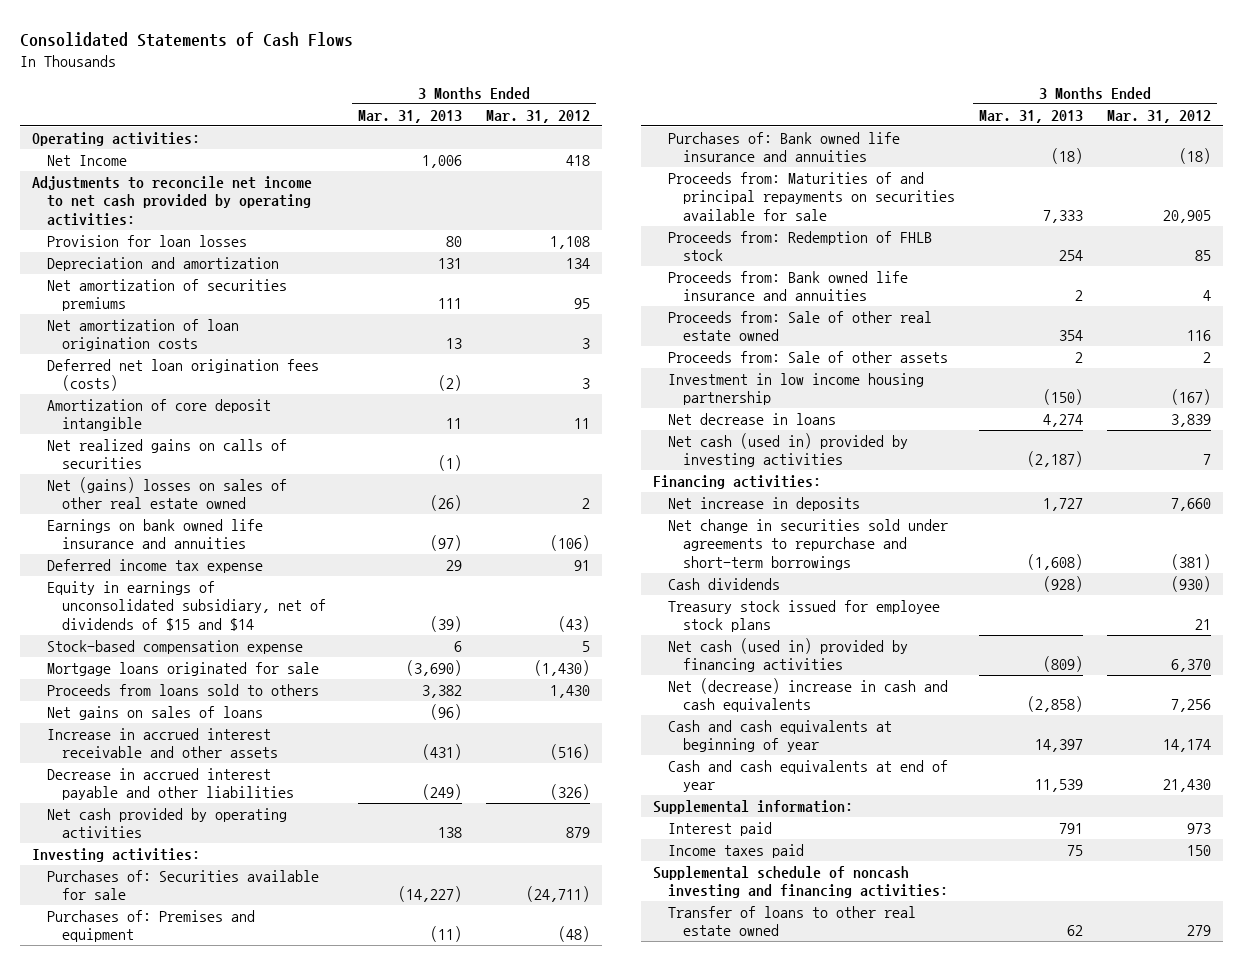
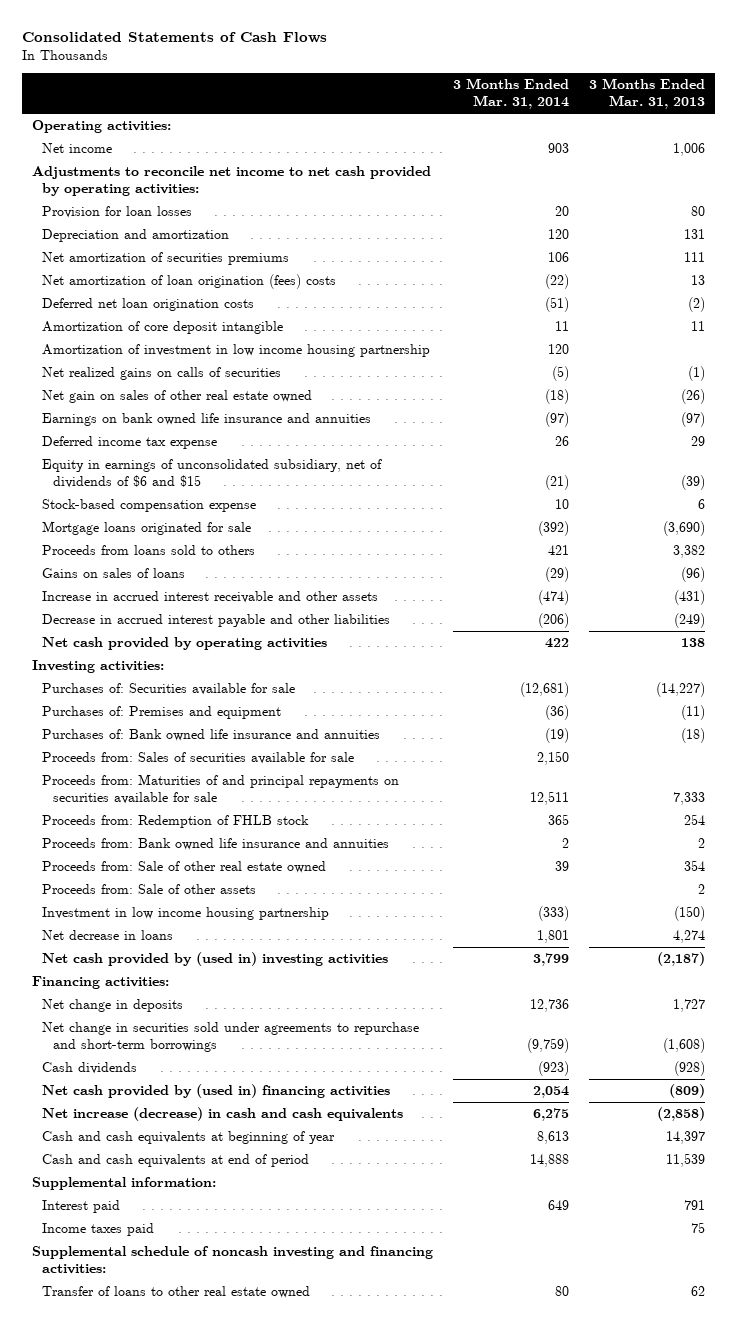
[486,109,591,123] Mar. 31, 2012 -> none
none -> [452,78,569,110] 3 Months Ended Mar. 31, 2014
[47,155,128,167] Net Income -> [42,143,113,154] Net income
[47,319,240,352] Net amortization of loan origination costs -> [42,274,337,290] Net amortization of loan origination (fees) costs
[47,359,320,392] Deferred net loan origination fees (costs) -> [42,298,255,312] Deferred net loan origination costs
none -> [42,344,431,358] Amortization of investment in low income housing partnership
[47,477,288,510] Net (gains) losses on sales of other real estate owned -> [42,390,313,404] Net gain on sales of other real estate owned
[47,581,327,631] Equity in earnings of unconsolidated subsidiary, net of dividends of $15 and $14 -> [42,459,383,488] Equity in earnings of unconsolidated subsidiary, net of dividends of $6 and $15
[47,706,264,721] Net gains on sales of loans -> [42,568,186,579] Gains on sales of loans
none -> [42,752,355,765] Proceeds from: Sales of securities available for sale
[668,433,909,468] Net cash (used in) provided by investing activities -> [42,952,389,967] Net cash provided by (used in) investing activities
[668,497,861,512] Net increase in deposits -> [42,999,184,1013] Net change in deposits
[668,600,941,633] Treasury stock issued for employee stock plans -> none
[668,638,909,673] Net cash (used in) provided by financing activities -> [42,1084,391,1099] Net cash provided by (used in) financing activities
[668,678,949,713] Net (decrease) increase in cash and cash equivalents -> [42,1107,404,1122] Net increase (decrease) in cash and cash equivalents
[668,760,949,793] Cash and cash equivalents at end of year -> [42,1154,310,1168] Cash and cash equivalents at end of period

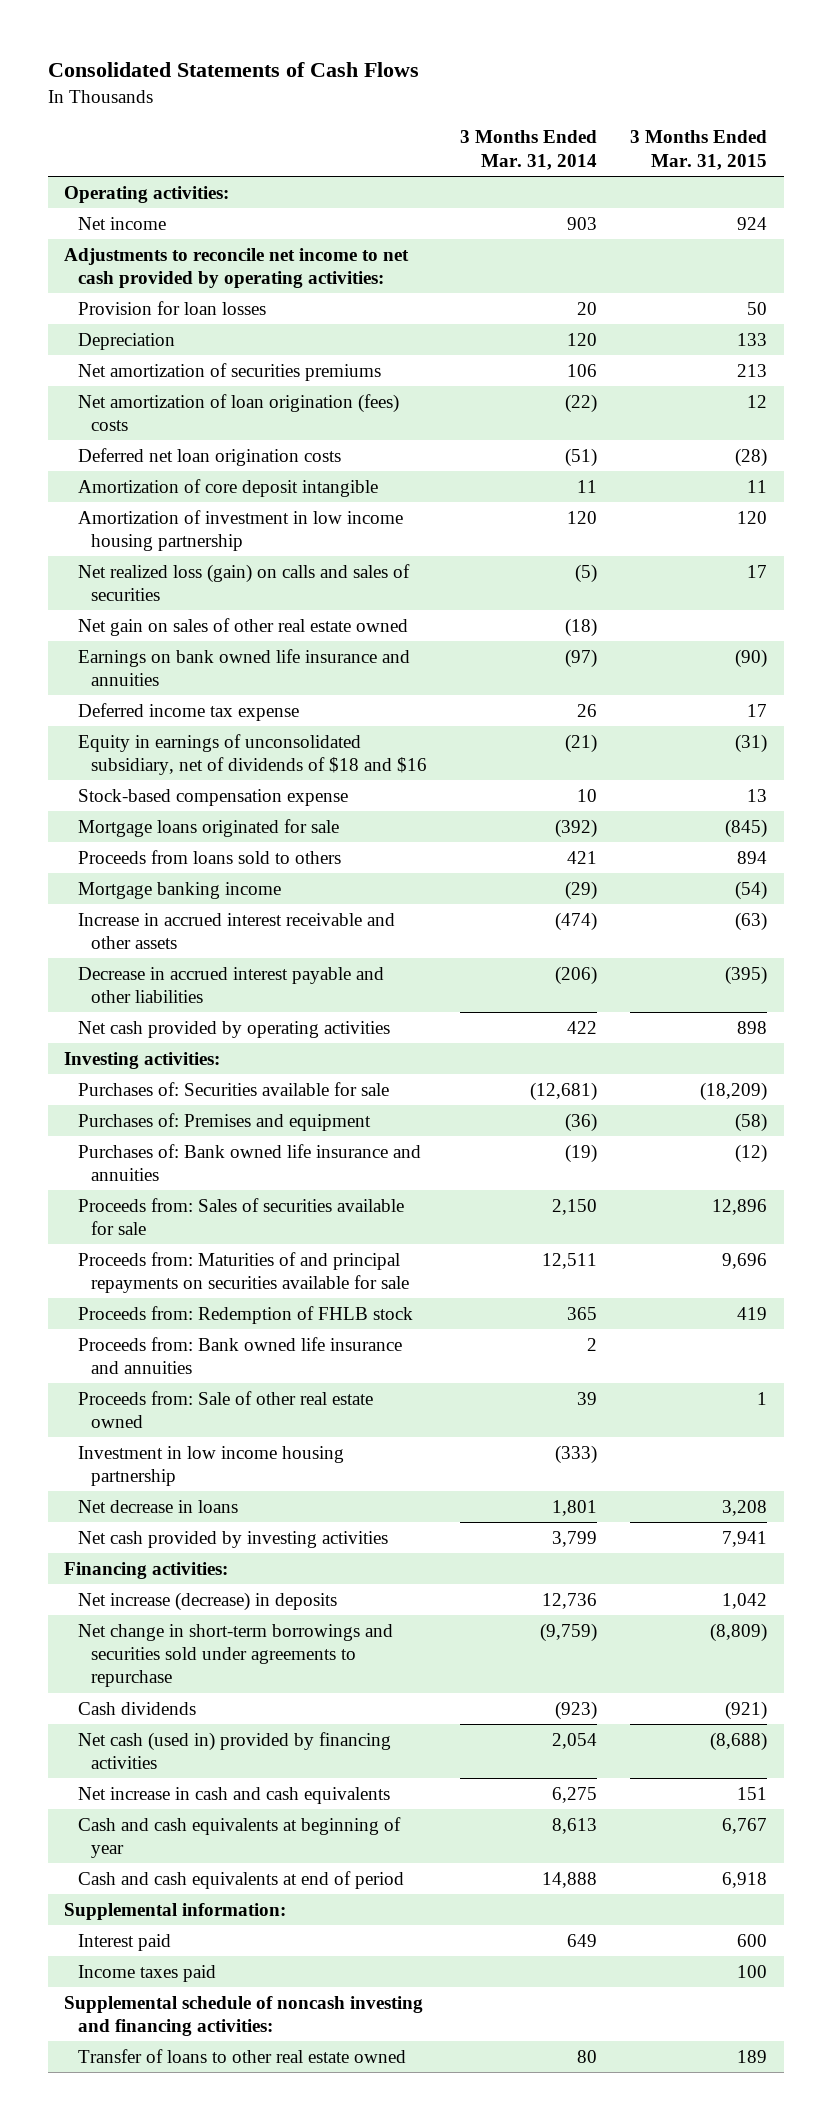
[589,78,706,110] 3 Months Ended Mar. 31, 2013 -> none
none -> [630,130,768,170] 3 Months Ended Mar. 31, 2015
[42,229,230,243] Depreciation and amortization -> [77,332,175,350] Depreciation
[42,367,282,381] Net realized gains on calls of securities -> [77,563,410,602] Net realized loss (gain) on calls and sales of securities
[42,459,383,488] Equity in earnings of unconsolidated subsidiary, net of dividends of $6 and $15 -> [77,733,428,776] Equity in earnings of unconsolidated subsidiary, net of dividends of $18 and $16
[42,568,186,579] Gains on sales of loans -> [77,881,281,899] Mortgage banking income
[42,884,257,895] Proceeds from: Sale of other assets -> none
[42,952,389,967] Net cash provided by (used in) investing activities -> [77,1530,388,1548] Net cash provided by investing activities
[42,999,184,1013] Net change in deposits -> [77,1591,337,1611] Net increase (decrease) in deposits
[42,1022,420,1052] Net change in securities sold under agreements to repurchase and short-term borrowings -> [77,1623,393,1688] Net change in short-term borrowings and securities sold under agreements to repurchase
[42,1084,391,1099] Net cash provided by (used in) financing activities -> [77,1731,391,1770] Net cash (used in) provided by financing activities
[42,1107,404,1122] Net increase (decrease) in cash and cash equivalents -> [77,1786,390,1804] Net increase in cash and cash equivalents

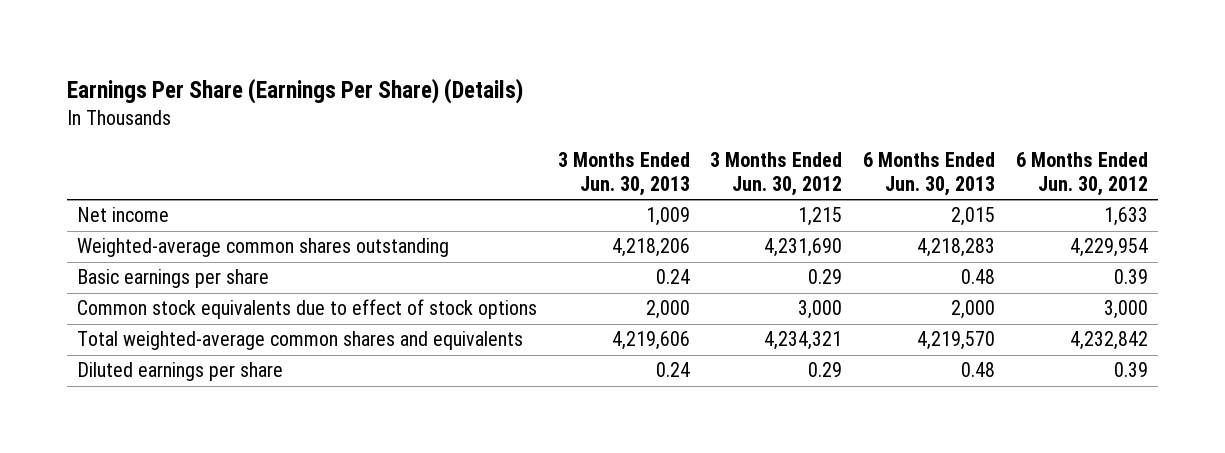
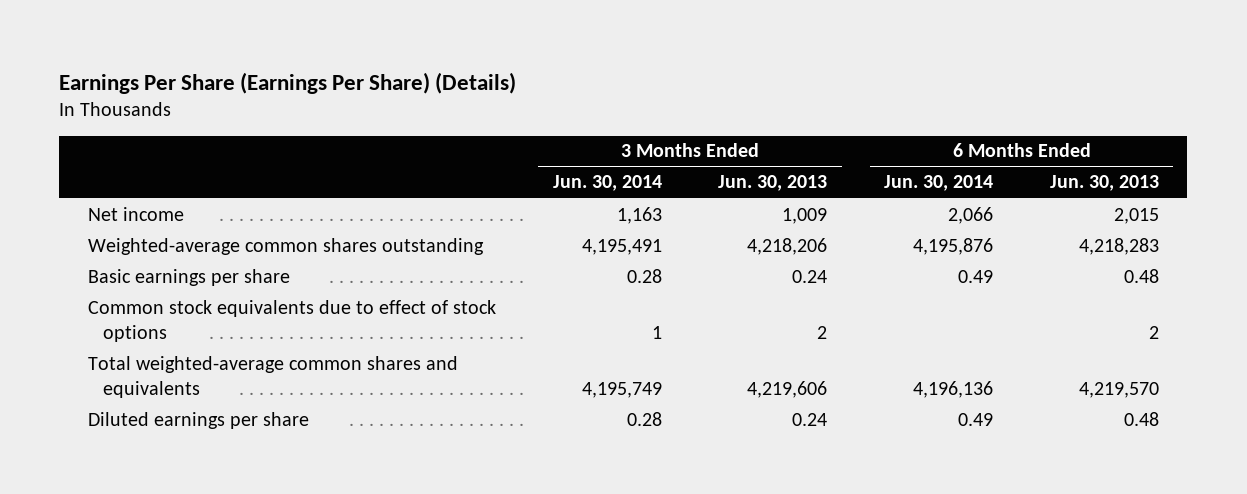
[710,152,843,196] 3 Months Ended Jun. 30, 2012 -> none
[1015,152,1148,196] 6 Months Ended Jun. 30, 2012 -> none
none -> [552,175,662,192] Jun. 30, 2014
none -> [884,175,994,192] Jun. 30, 2014
[645,300,690,320] 2,000 -> [817,325,828,339] 2
[951,300,996,320] 2,000 -> [1148,325,1159,339] 2

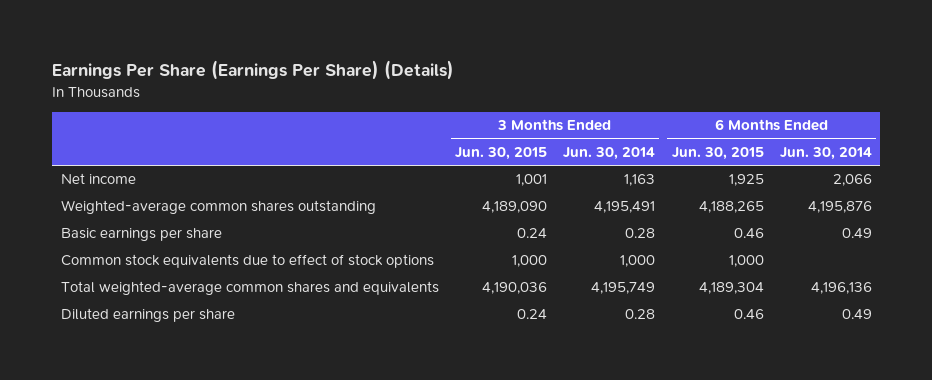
[718,175,828,192] Jun. 30, 2013 -> none
[1049,175,1159,192] Jun. 30, 2013 -> none
none -> [454,146,547,160] Jun. 30, 2015
none -> [671,146,764,160] Jun. 30, 2015
[651,325,662,339] 1 -> [620,255,656,268] 1,000

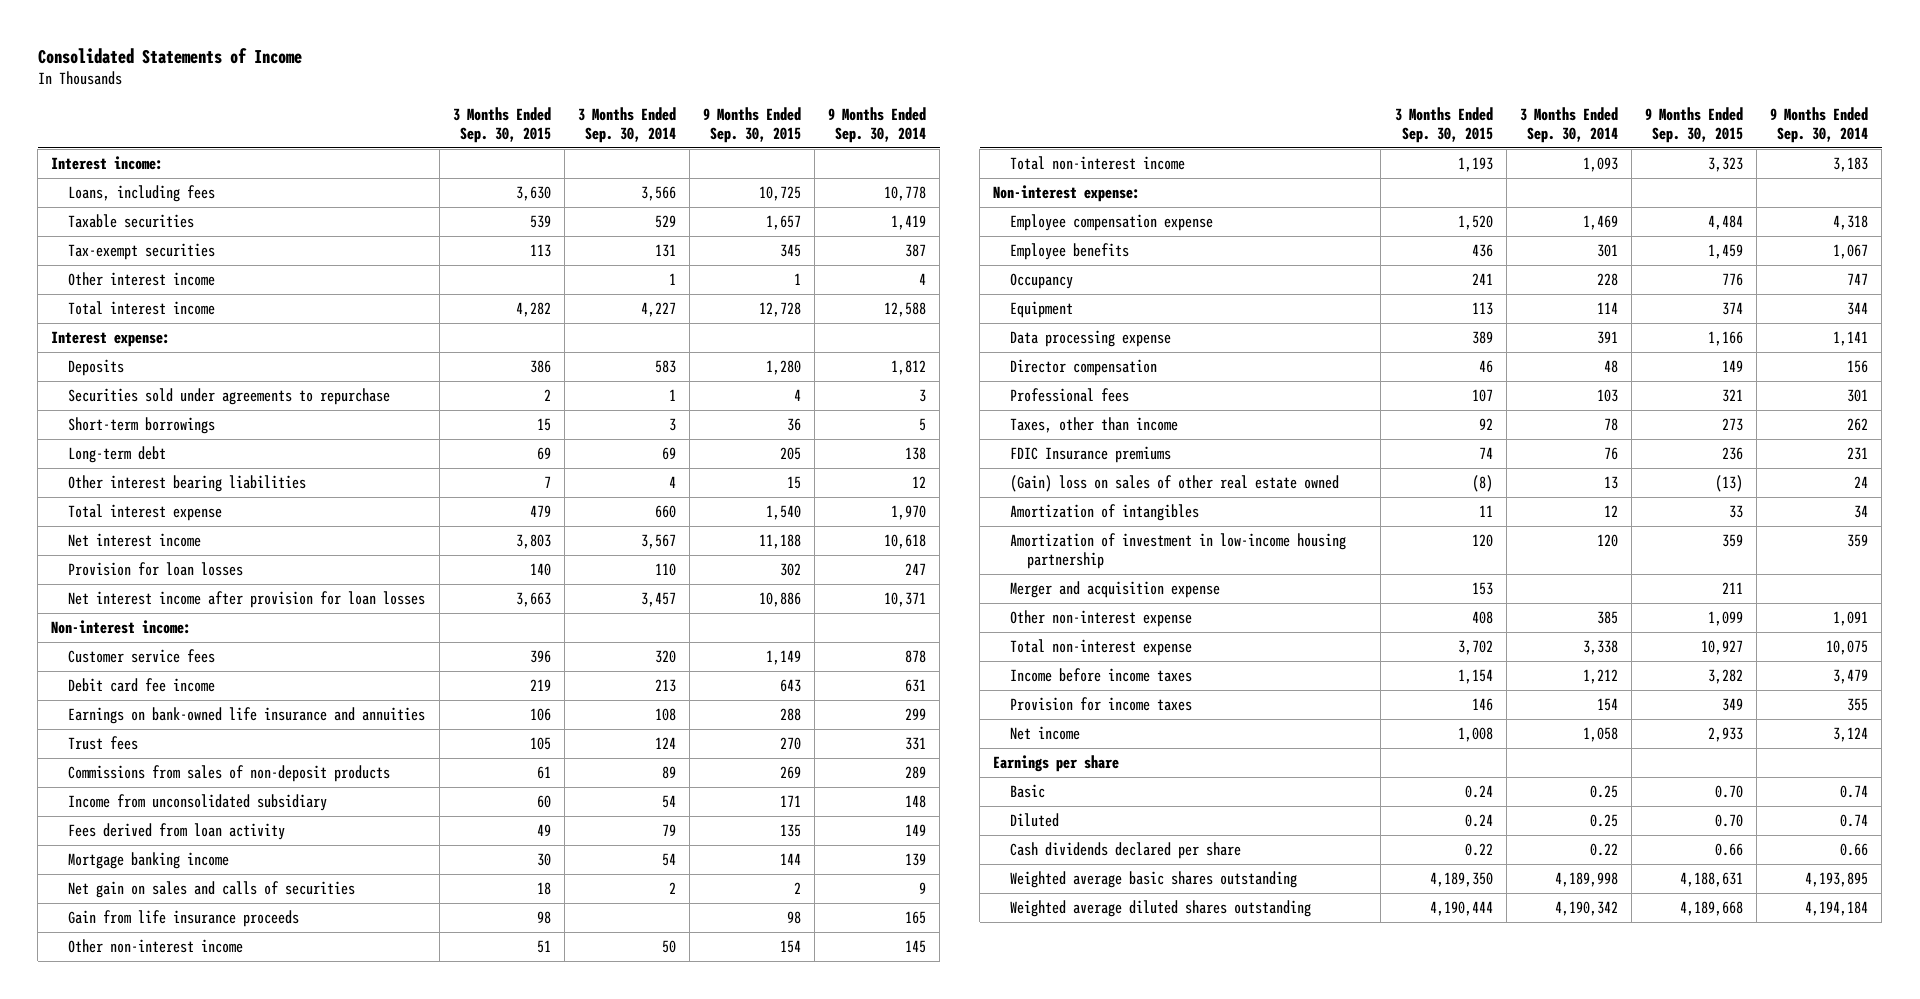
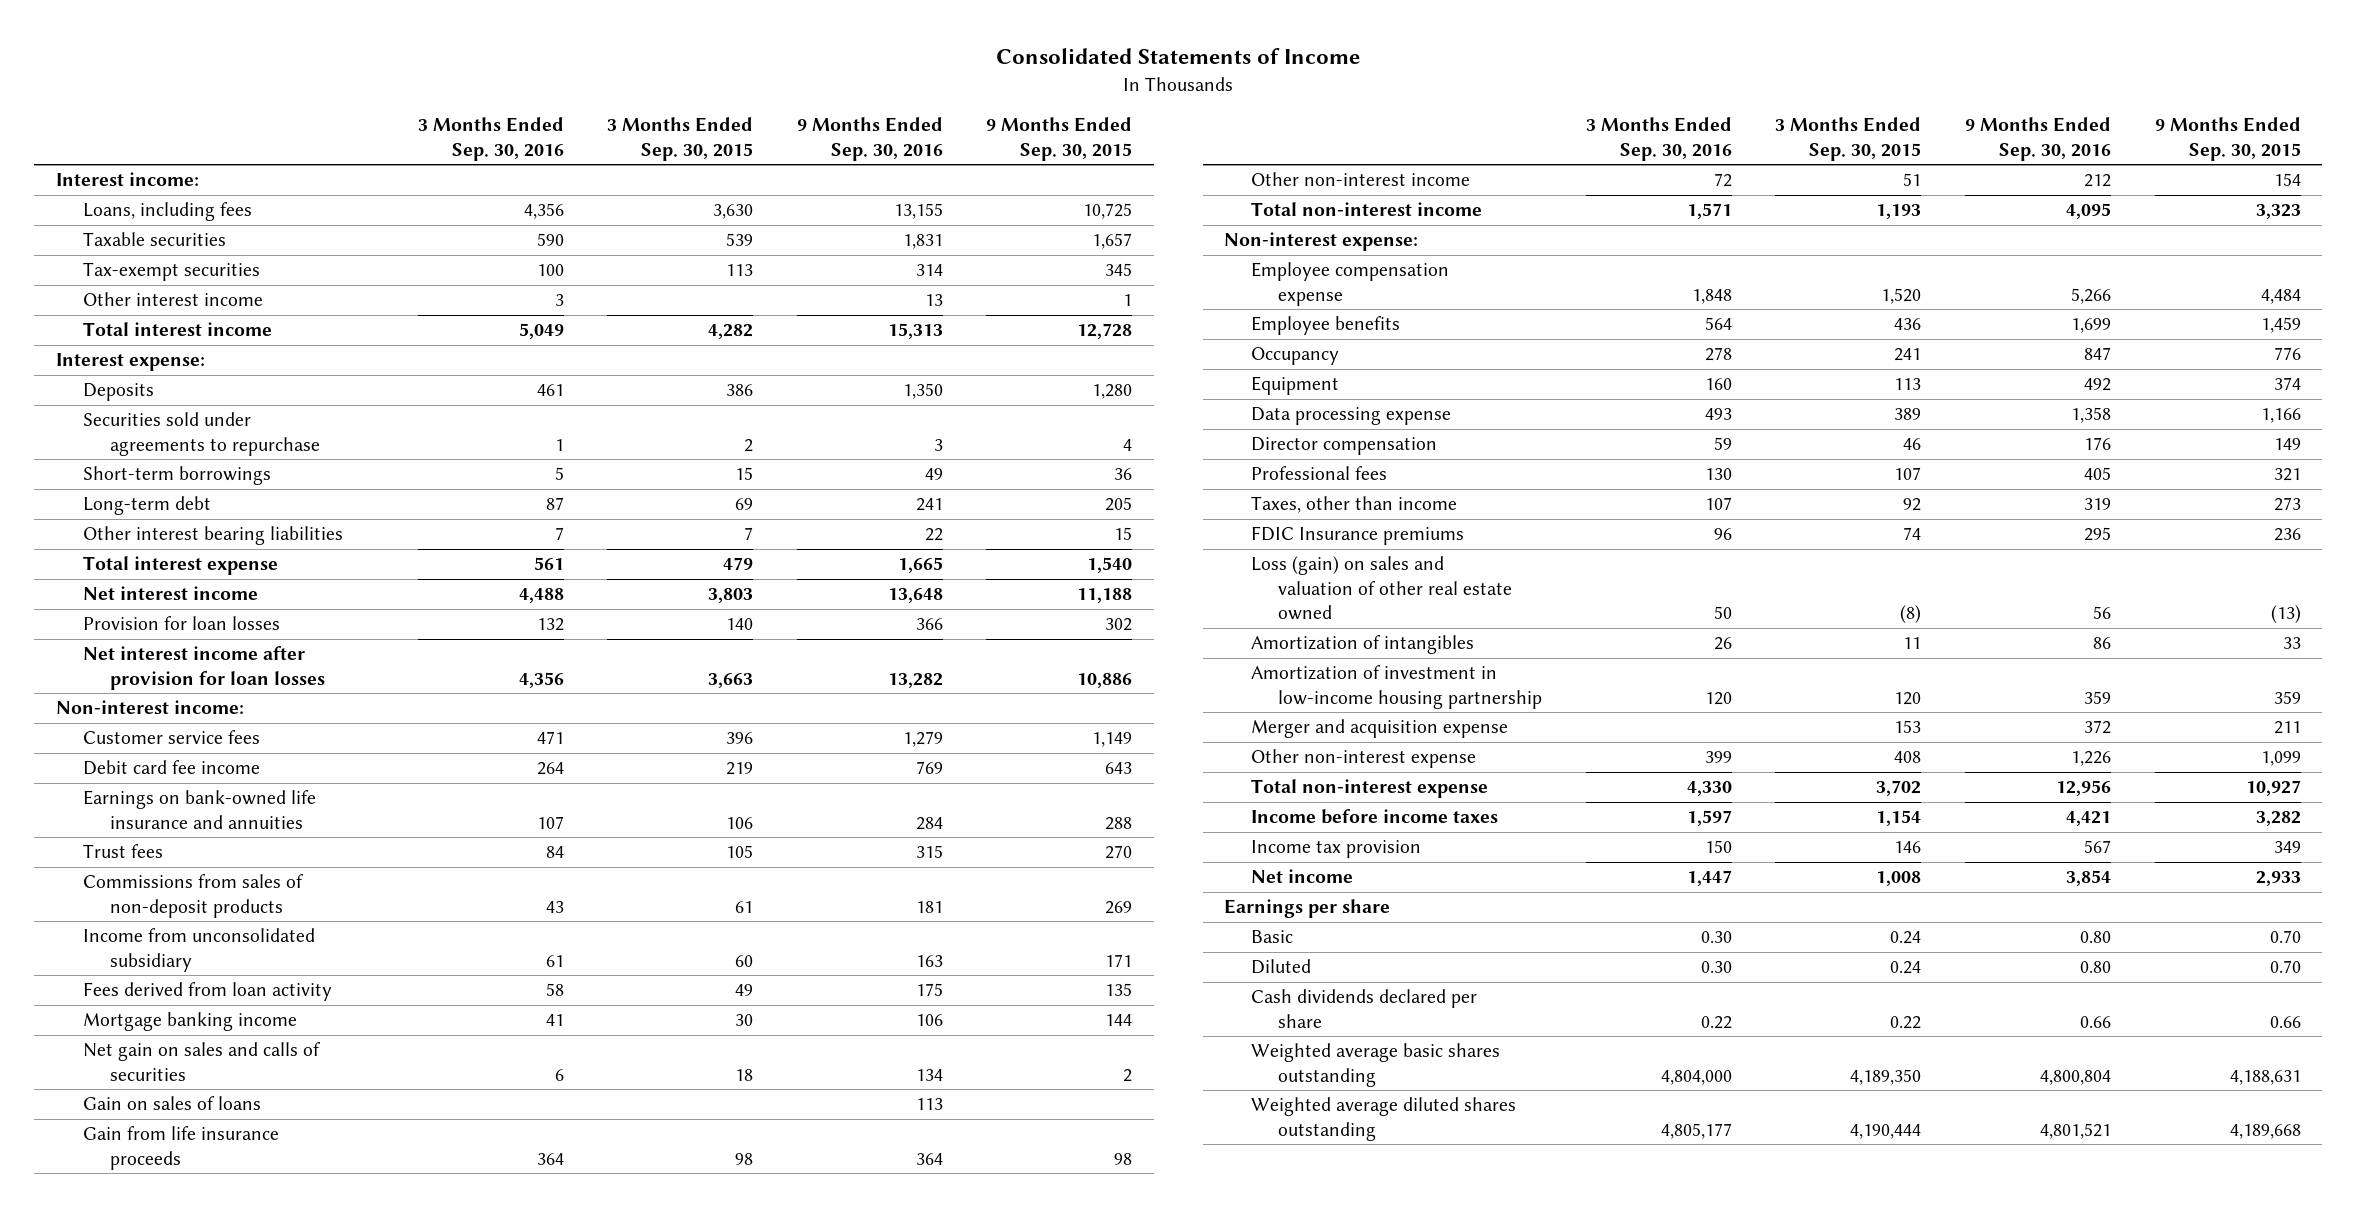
[577,107,676,143] 3 Months Ended Sep. 30, 2014 -> none
[828,107,927,143] 9 Months Ended Sep. 30, 2014 -> none
none -> [417,117,564,161] 3 Months Ended Sep. 30, 2016
none -> [796,117,943,161] 9 Months Ended Sep. 30, 2016
none -> [83,1096,262,1111] Gain on sales of loans
[1010,475,1340,493] (Gain) loss on sales of other real estate owned -> [1251,556,1513,620] Loss (gain) on sales and valuation of other real estate owned
[1010,697,1193,712] Provision for income taxes -> [1251,840,1422,859] Income tax provision

